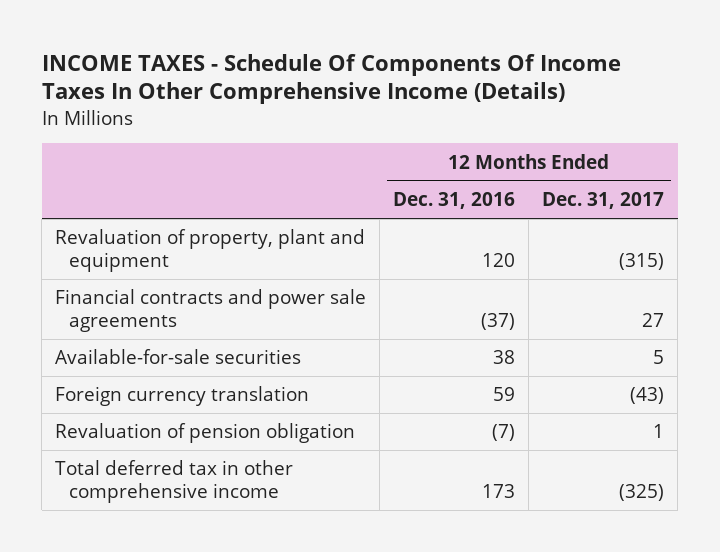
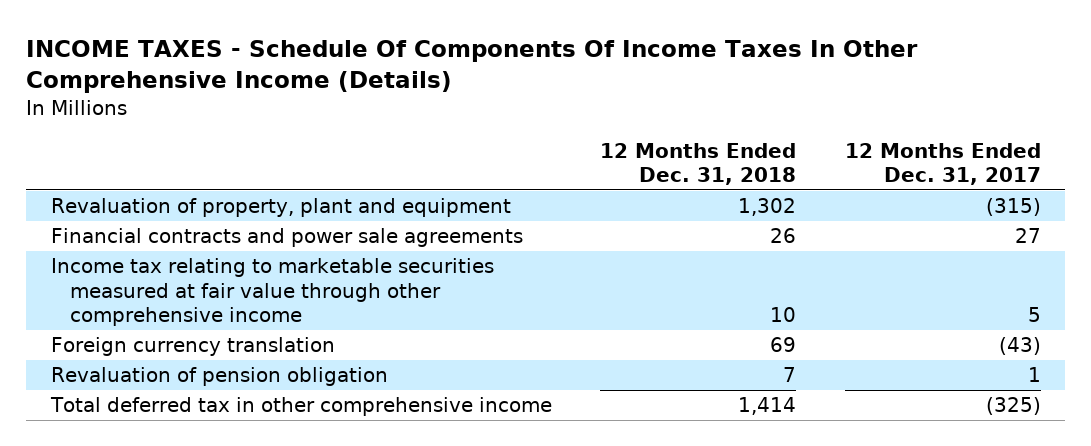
[393,192,516,210] Dec. 31, 2016 -> none
none -> [600,142,797,186] 12 Months Ended Dec. 31, 2018
[55,349,302,365] Available-for-sale securities -> none
none -> [50,258,494,326] Income tax relating to marketable securities measured at fair value through other comprehensive income

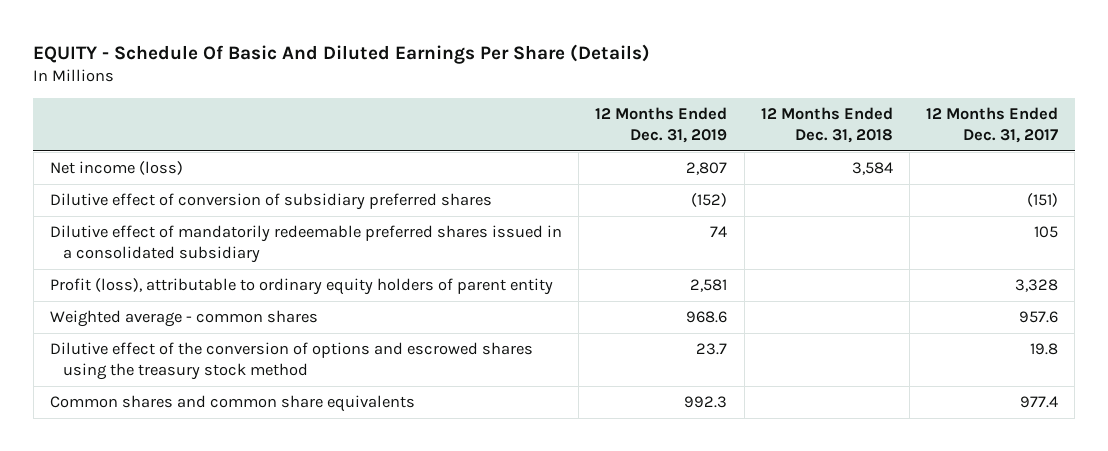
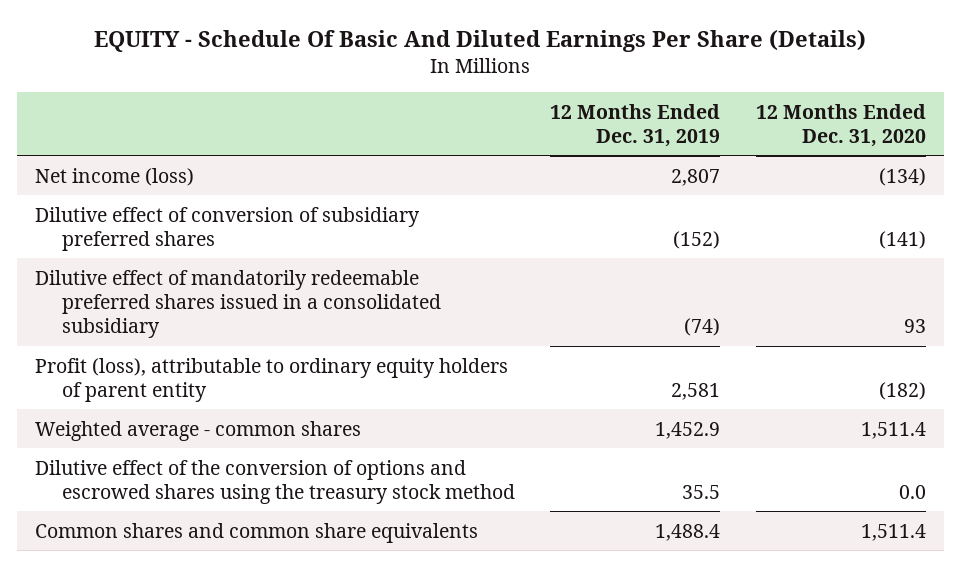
[760,106,893,143] 12 Months Ended Dec. 31, 2018 -> none
[926,106,1059,143] 12 Months Ended Dec. 31, 2017 -> none
none -> [755,103,926,147] 12 Months Ended Dec. 31, 2020
[710,226,728,238] 74 -> [684,318,721,337] (74)
[686,311,728,324] 968.6 -> [655,421,721,439] 1,452.9
[696,343,728,356] 23.7 -> [682,484,721,499] 35.5
[684,396,728,409] 992.3 -> [655,523,721,541] 1,488.4

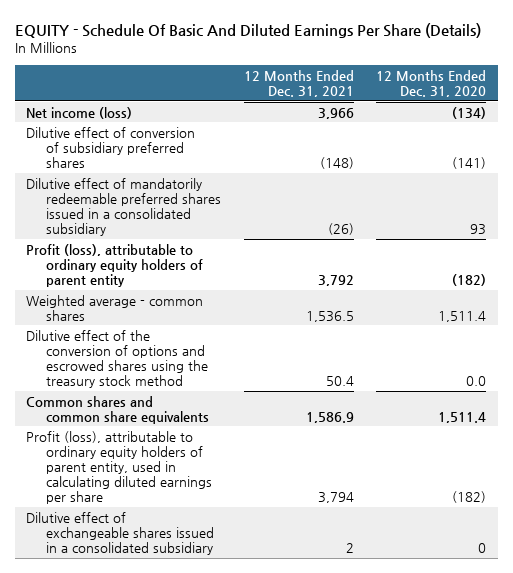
[550,103,721,147] 12 Months Ended Dec. 31, 2019 -> none
none -> [243,69,354,98] 12 Months Ended Dec. 31, 2021
none -> [26,430,213,504] Profit (loss), attributable to ordinary equity holders of parent entity, used in calculating diluted earnings per share
none -> [26,511,215,555] Dilutive effect of exchangeable shares issued in a consolidated subsidiary

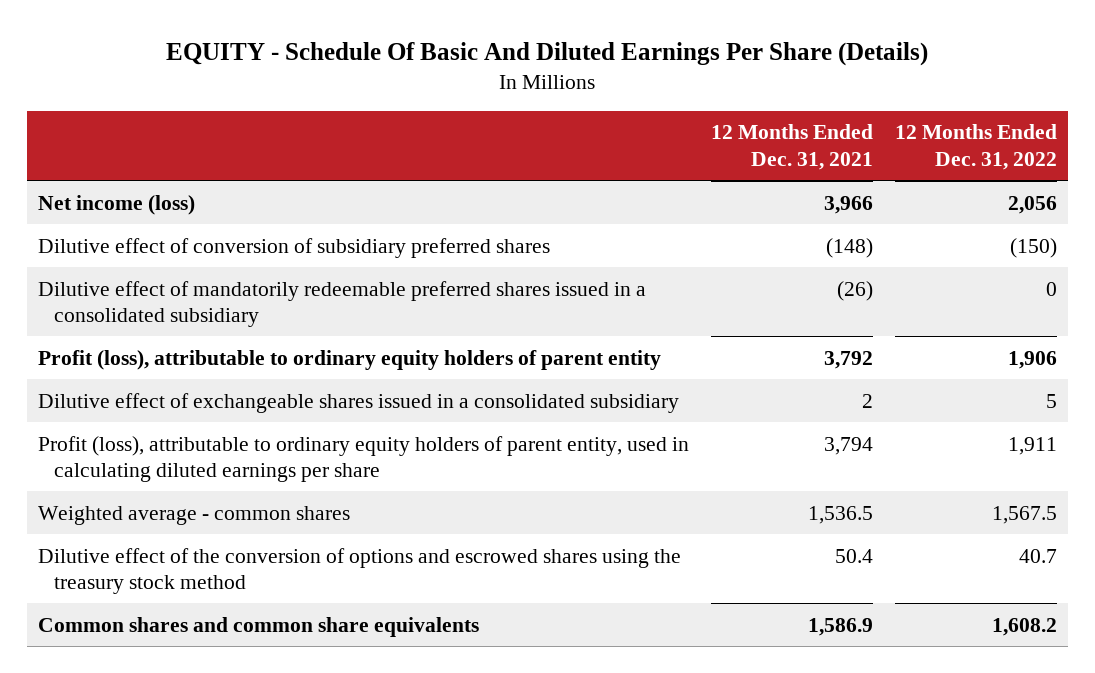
[376,69,487,98] 12 Months Ended Dec. 31, 2020 -> none
none -> [894,124,1057,170] 12 Months Ended Dec. 31, 2022
[26,511,215,555] Dilutive effect of exchangeable shares issued in a consolidated subsidiary -> [37,392,679,413] Dilutive effect of exchangeable shares issued in a consolidated subsidiary
[26,430,213,504] Profit (loss), attributable to ordinary equity holders of parent entity, used in calculating diluted earnings per share -> [37,435,689,482] Profit (loss), attributable to ordinary equity holders of parent entity, used in calculating diluted earnings per share

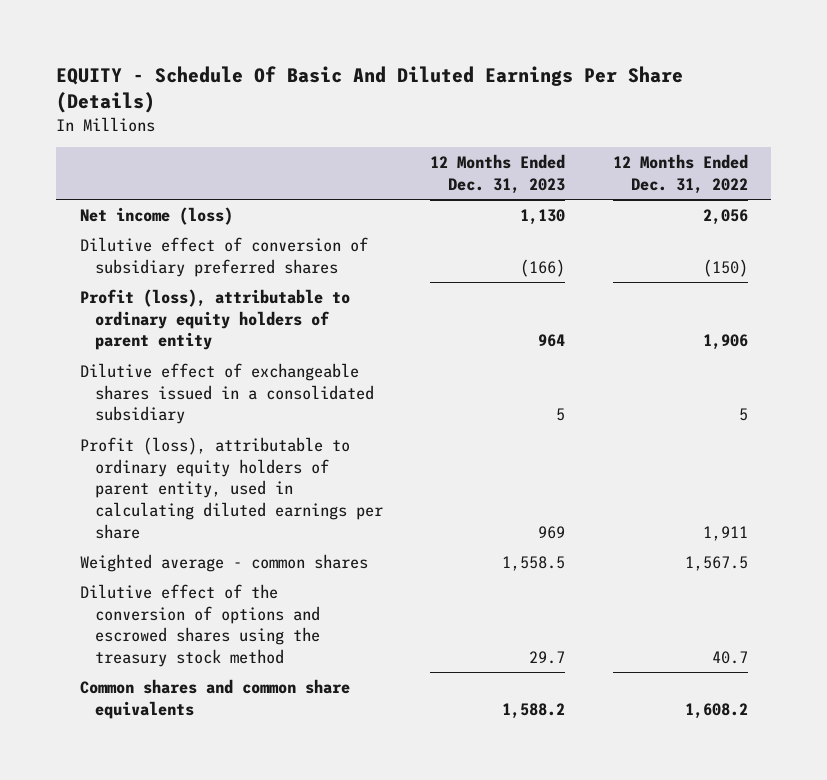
[710,124,873,170] 12 Months Ended Dec. 31, 2021 -> none
none -> [430,154,566,195] 12 Months Ended Dec. 31, 2023
[37,280,646,327] Dilutive effect of mandatorily redeemable preferred shares issued in a consolidated subsidiary -> none

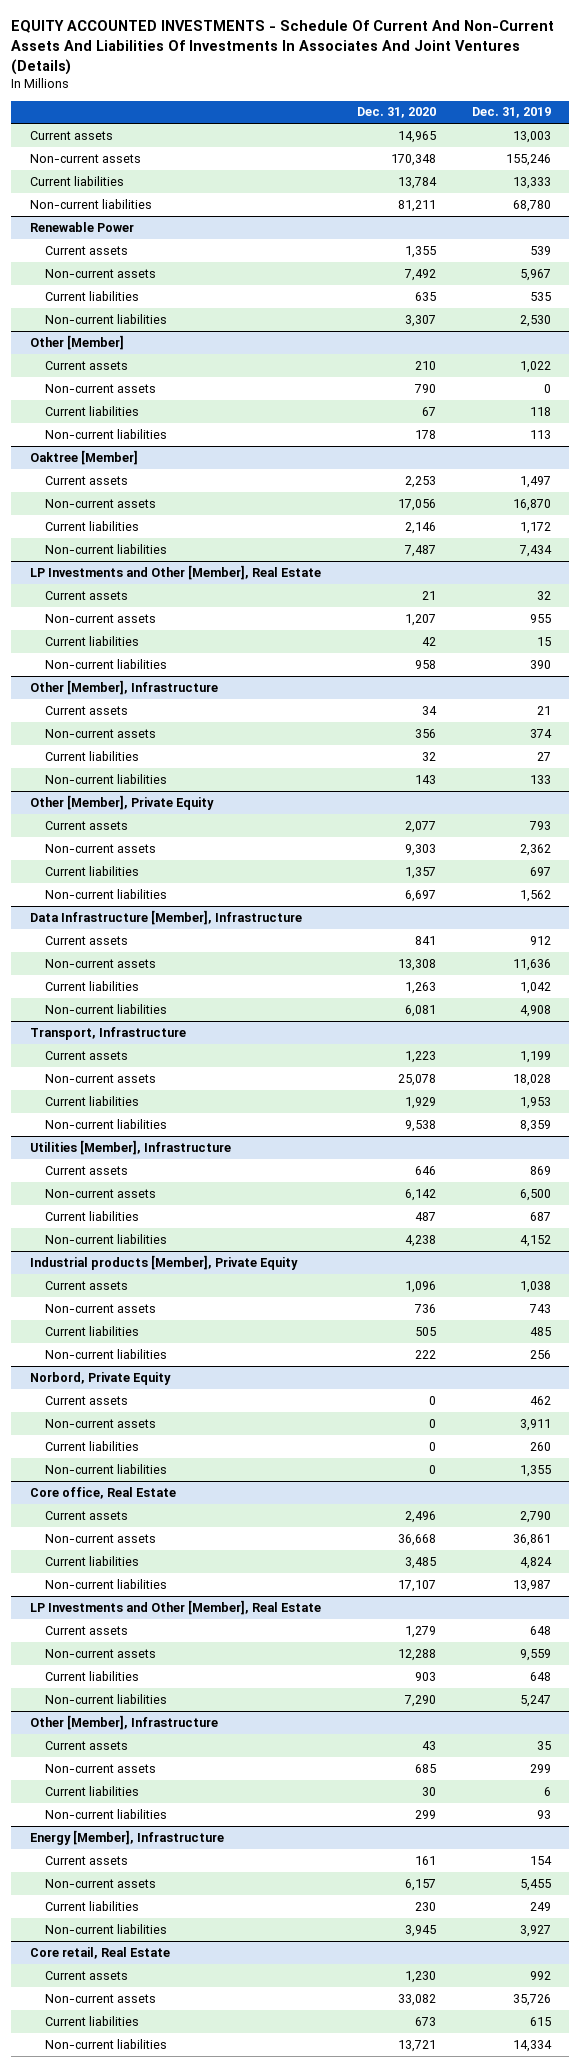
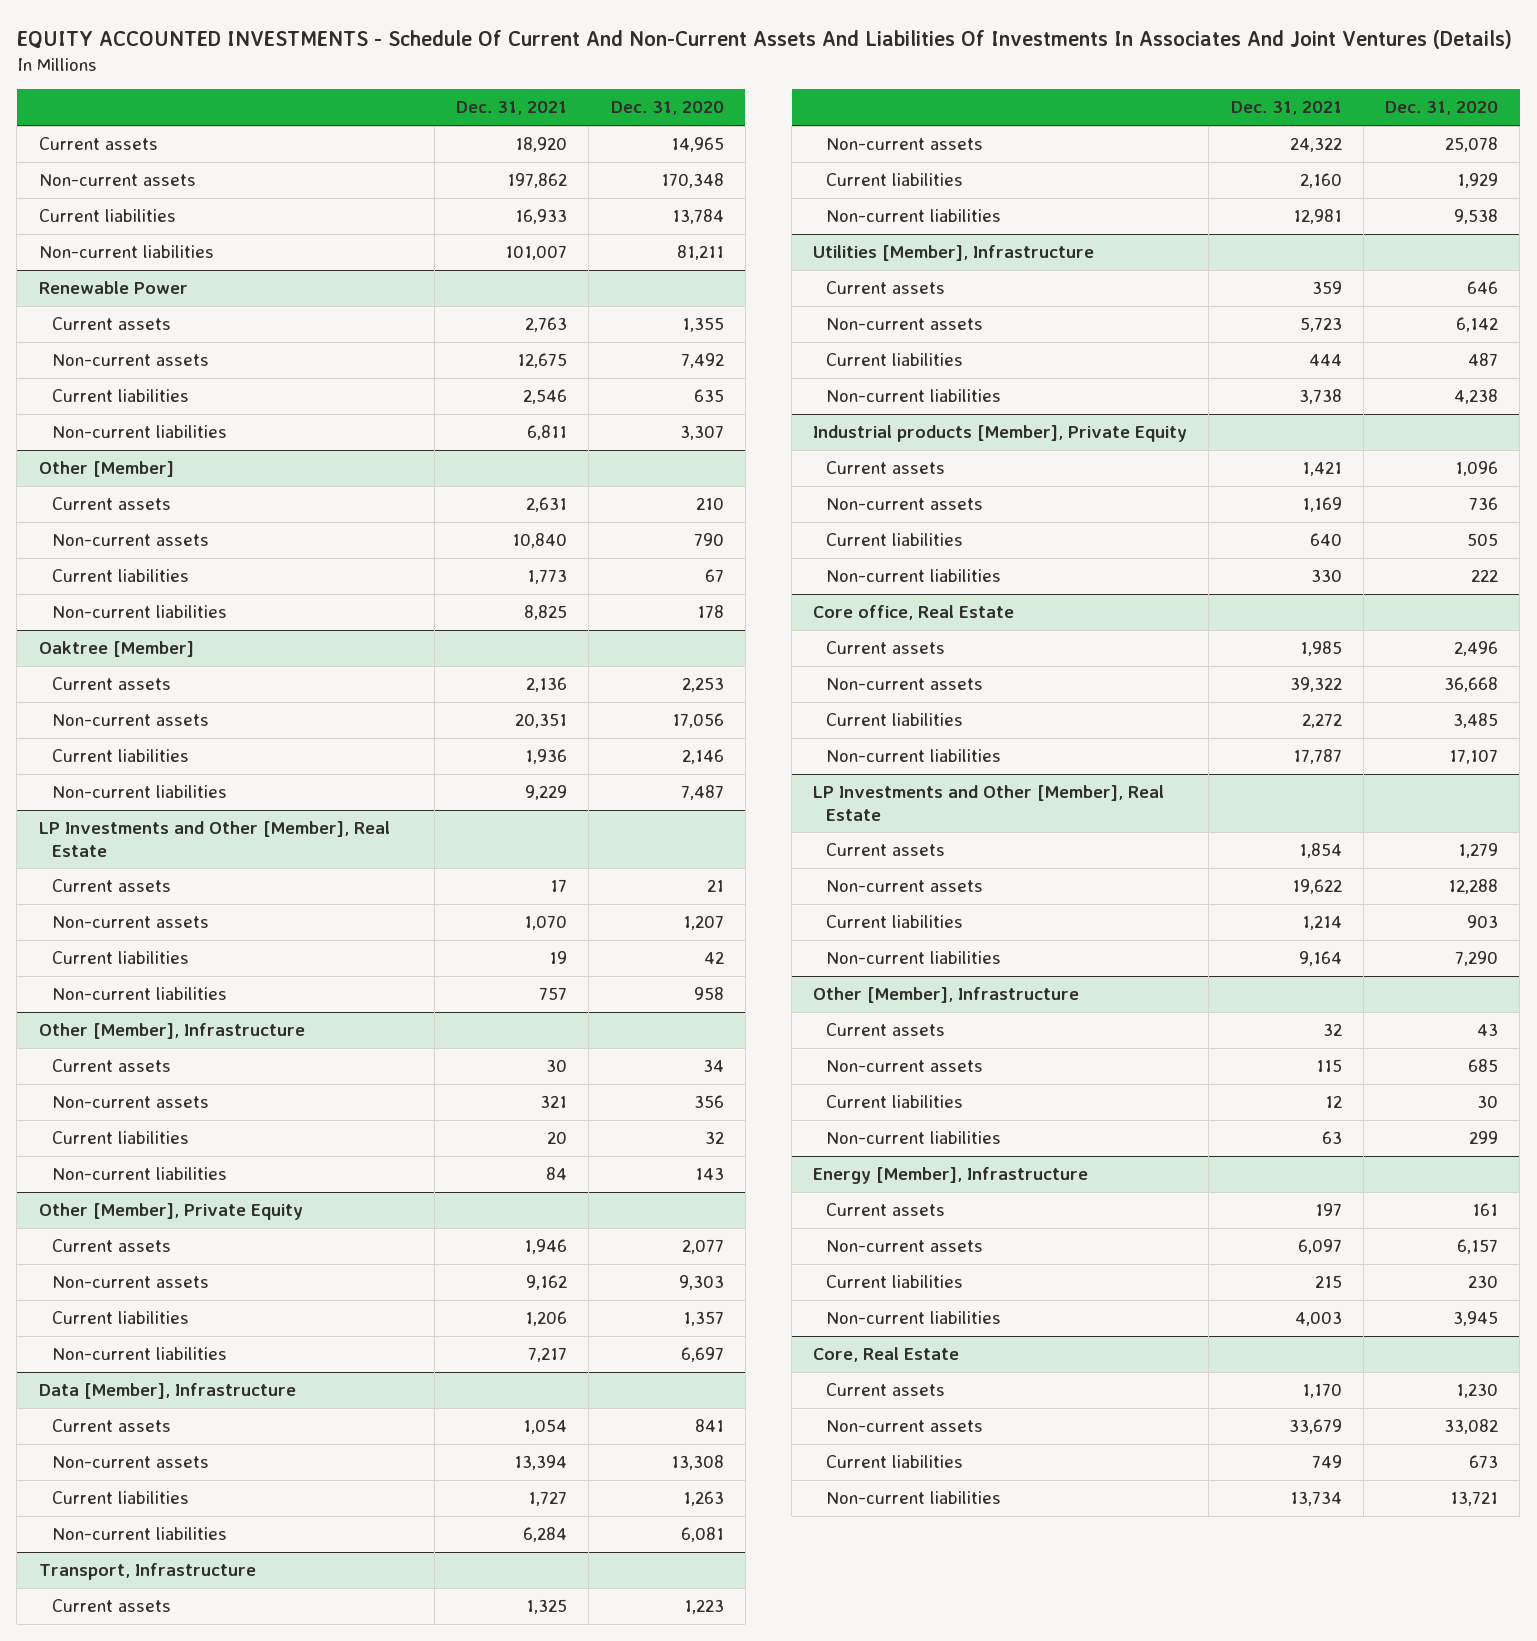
[471,107,551,119] Dec. 31, 2019 -> none
none -> [456,101,568,116] Dec. 31, 2021
[29,909,302,925] Data Infrastructure [Member], Infrastructure -> [38,1383,296,1400] Data [Member], Infrastructure
[29,1371,171,1385] Norbord, Private Equity -> none
[44,1395,128,1405] Current assets -> none
[44,1418,156,1428] Non-current assets -> none
[44,1440,139,1451] Current liabilities -> none
[44,1463,167,1474] Non-current liabilities -> none
[29,1946,170,1959] Core retail, Real Estate -> [813,1347,960,1363] Core, Real Estate

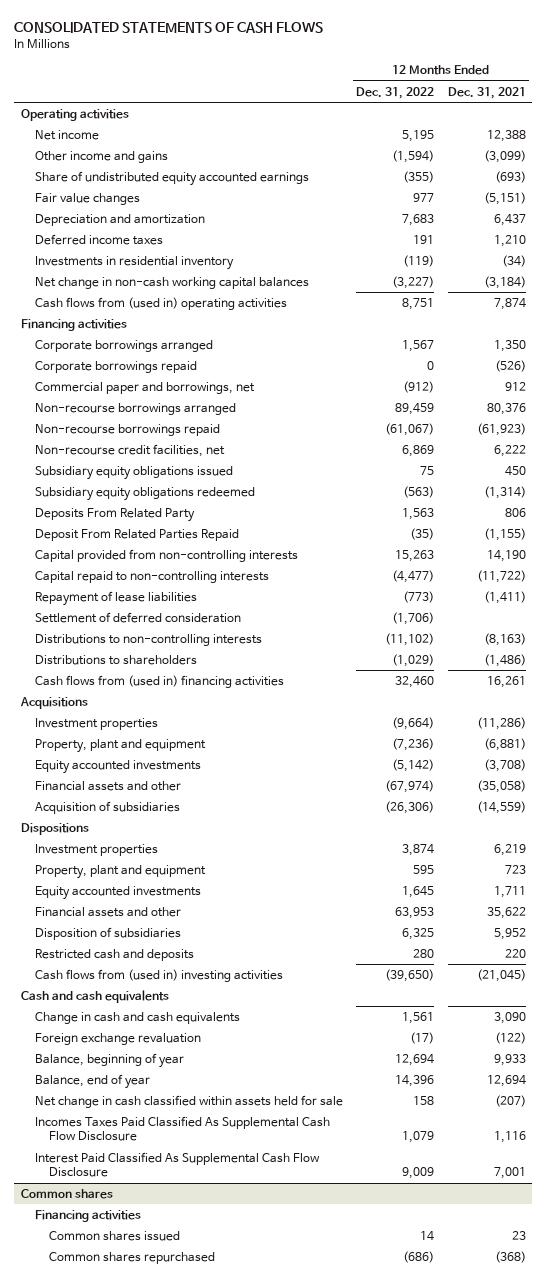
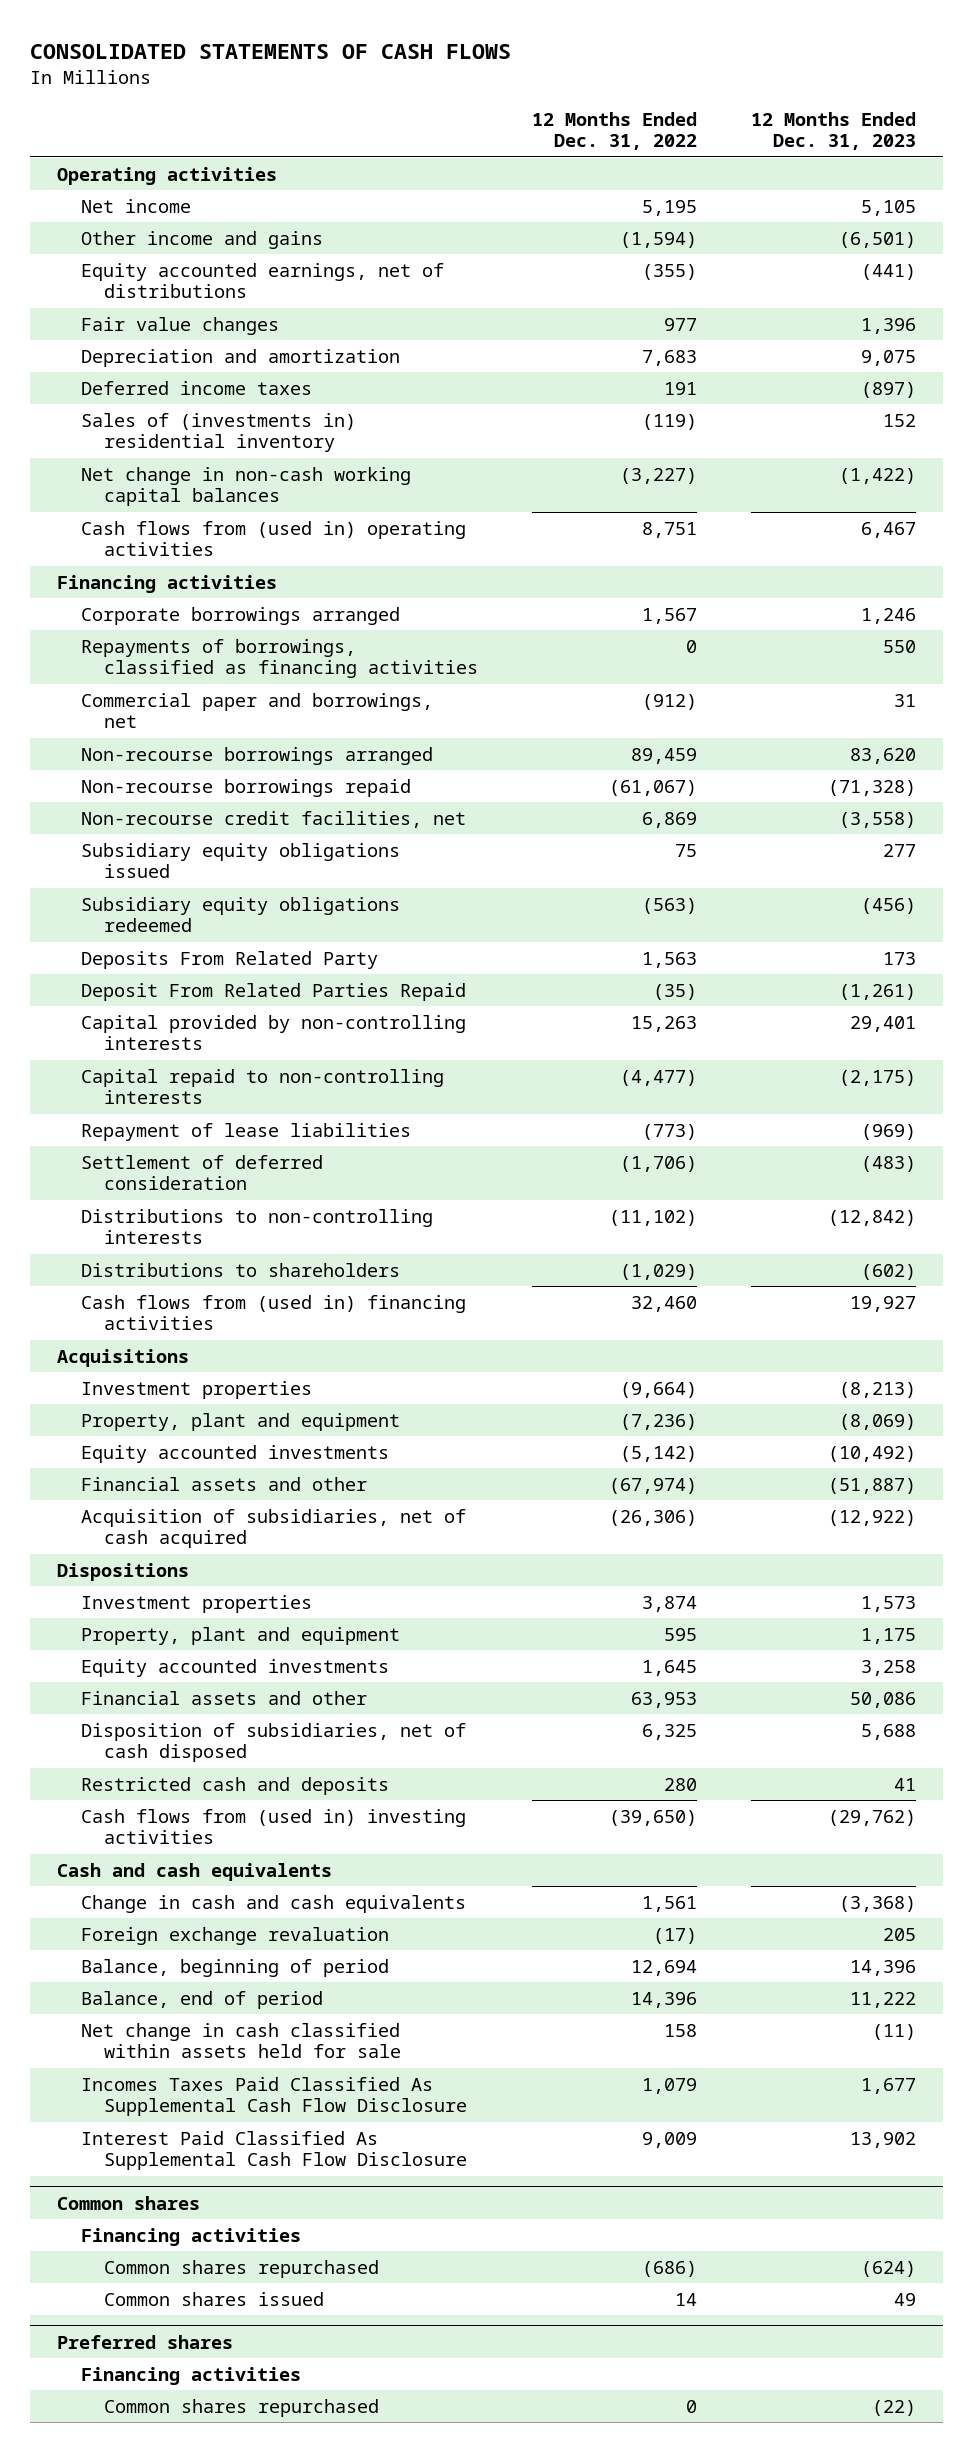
[447,86,526,99] Dec. 31, 2021 -> none
none -> [750,111,916,151] 12 Months Ended Dec. 31, 2023
[34,170,309,186] Share of undistributed equity accounted earnings -> [80,262,444,299] Equity accounted earnings, net of distributions
[34,255,234,270] Investments in residential inventory -> [80,412,356,453] Sales of (investments in) residential inventory
[34,360,197,373] Corporate borrowings repaid -> [80,638,479,679] Repayments of borrowings, classified as financing activities
[34,548,298,562] Capital provided from non-controlling interests -> [80,1014,466,1051] Capital provided by non-controlling interests
[34,800,180,814] Acquisition of subsidiaries -> [80,1508,466,1549] Acquisition of subsidiaries, net of cash acquired
[34,926,181,940] Disposition of subsidiaries -> [80,1722,466,1763] Disposition of subsidiaries, net of cash disposed
[34,1052,184,1068] Balance, beginning of year -> [80,1958,389,1977] Balance, beginning of period
[34,1073,150,1089] Balance, end of year -> [80,1990,323,2009] Balance, end of period
[49,1230,181,1241] Common shares issued -> [104,2291,325,2306] Common shares issued
none -> [57,2334,234,2349] Preferred shares
none -> [80,2366,301,2385] Financing activities
none -> [104,2398,380,2417] Common shares repurchased

